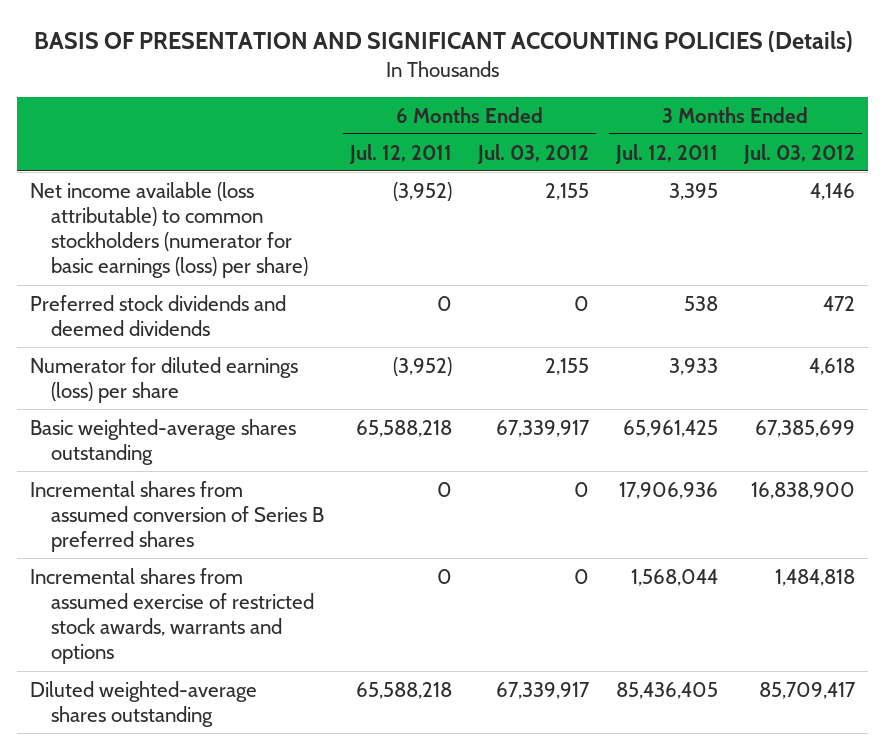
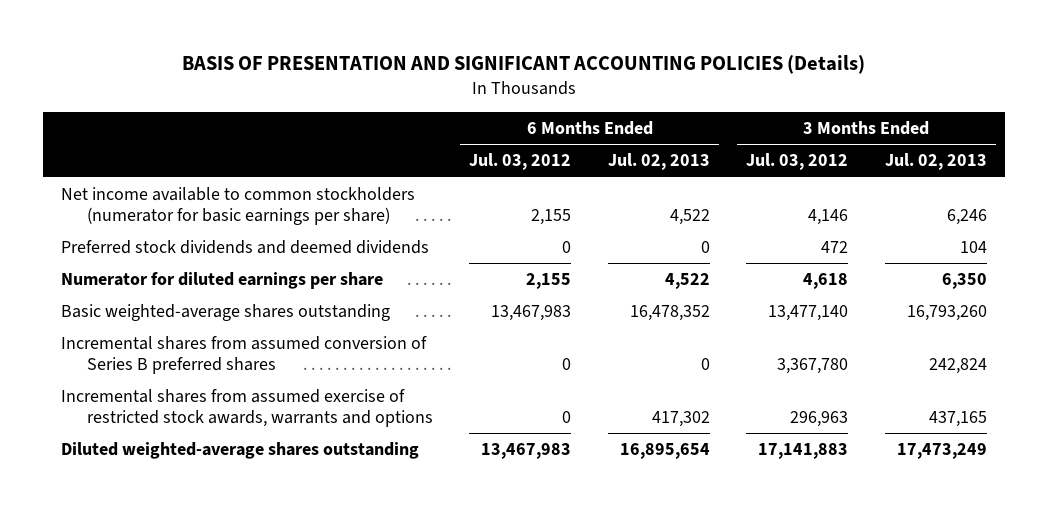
[348,143,452,164] Jul. 12, 2011 -> none
[614,143,718,164] Jul. 12, 2011 -> none
none -> [607,153,710,171] Jul. 02, 2013
none -> [884,153,987,171] Jul. 02, 2013
[30,181,308,279] Net income available (loss attributable) to common stockholders (numerator for basic earnings (loss) per share) -> [60,186,415,226] Net income available to common stockholders (numerator for basic earnings per share)
[30,356,299,403] Numerator for diluted earnings (loss) per share -> [60,271,383,289] Numerator for diluted earnings per share
[496,419,591,437] 67,339,917 -> [491,304,572,321] 13,467,983
[755,419,856,437] 67,385,699 -> [768,304,849,321] 13,477,140
[751,481,856,499] 16,838,900 -> [777,358,849,375] 3,367,780
[775,568,856,586] 1,484,818 -> [790,411,849,428] 296,963
[496,681,591,699] 67,339,917 -> [481,442,572,459] 13,467,983
[759,681,857,699] 85,709,417 -> [758,442,849,459] 17,141,883

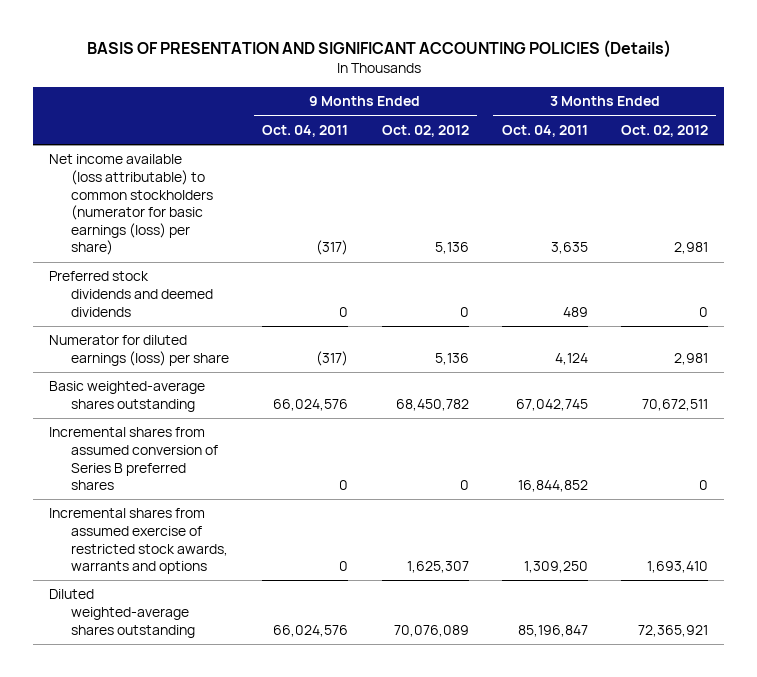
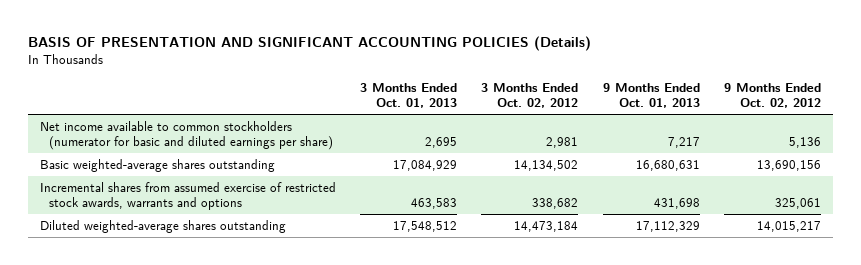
[262,124,349,137] Oct. 04, 2011 -> none
[501,124,588,137] Oct. 04, 2011 -> none
none -> [360,82,458,108] 3 Months Ended Oct. 01, 2013
none -> [602,82,700,108] 9 Months Ended Oct. 01, 2013
[49,271,214,317] Preferred stock dividends and deemed dividends -> none
[49,335,230,366] Numerator for diluted earnings (loss) per share -> none
[49,427,219,491] Incremental shares from assumed conversion of Series B preferred shares -> none
[49,154,214,256] Net income available (loss attributable) to common stockholders (numerator for basic earnings (loss) per share) -> [40,120,333,150] Net income available to common stockholders (numerator for basic and diluted earnings per share)
[395,398,469,411] 68,450,782 -> [756,159,821,171] 13,690,156
[641,398,708,411] 70,672,511 -> [514,159,579,171] 14,134,502
[406,561,469,574] 1,625,307 -> [774,197,821,209] 325,061
[646,561,708,574] 1,693,410 -> [532,197,579,209] 338,682
[393,624,469,637] 70,076,089 -> [756,220,821,232] 14,015,217
[637,624,708,637] 72,365,921 -> [514,220,579,232] 14,473,184

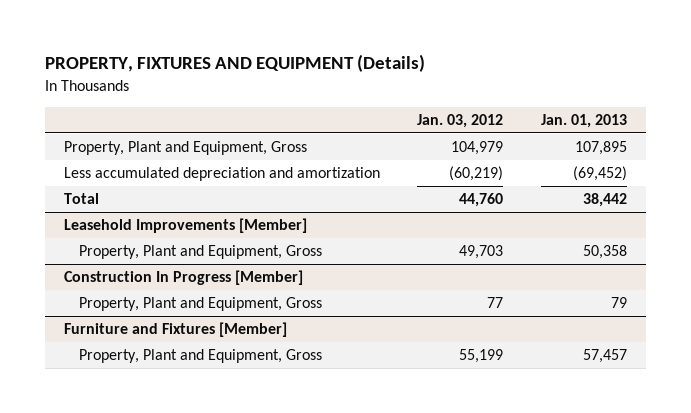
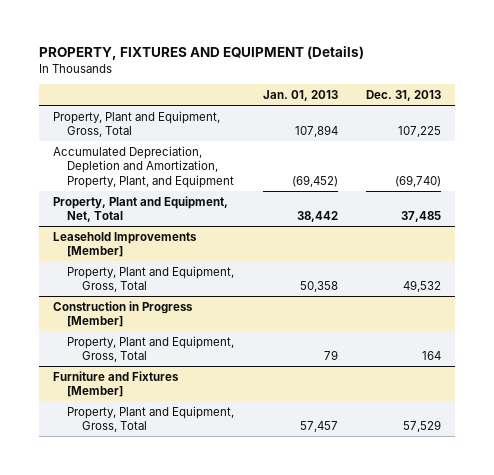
[417,114,504,129] Jan. 03, 2012 -> none
none -> [365,89,441,101] Dec. 31, 2013
[63,141,307,156] Property, Plant and Equipment, Gross -> [53,110,221,138] Property, Plant and Equipment, Gross, Total
[575,141,628,156] 107,895 -> [294,125,338,138] 107,894
[63,167,380,182] Less accumulated depreciation and amortization -> [53,145,235,188] Accumulated Depreciation, Depletion and Amortization, Property, Plant, and Equipment
[63,193,99,205] Total -> [53,195,229,223] Property, Plant and Equipment, Net, Total
[79,245,323,260] Property, Plant and Equipment, Gross -> [67,265,235,293] Property, Plant and Equipment, Gross, Total
[63,270,303,286] Construction In Progress [Member] -> [53,300,194,328] Construction in Progress [Member]
[79,297,323,312] Property, Plant and Equipment, Gross -> [67,335,235,363] Property, Plant and Equipment, Gross, Total
[79,349,323,364] Property, Plant and Equipment, Gross -> [67,405,235,433] Property, Plant and Equipment, Gross, Total

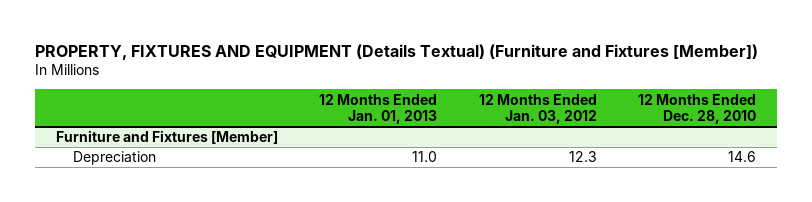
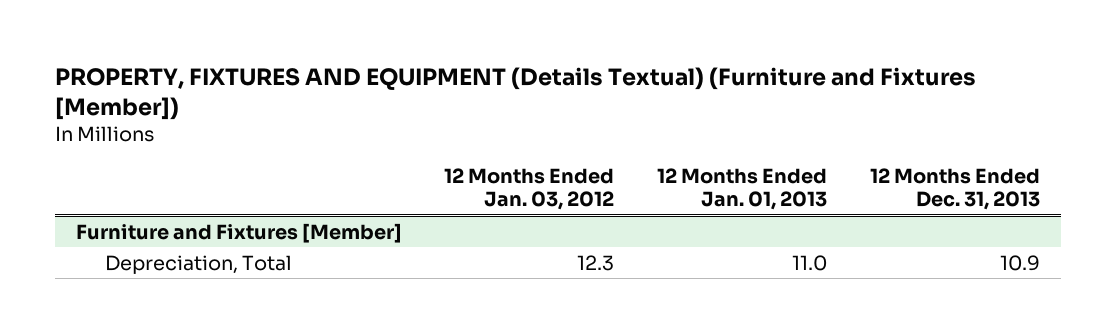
[638,93,757,125] 12 Months Ended Dec. 28, 2010 -> none
none -> [869,167,1040,211] 12 Months Ended Dec. 31, 2013
[72,151,156,166] Depreciation -> [105,254,293,274] Depreciation, Total

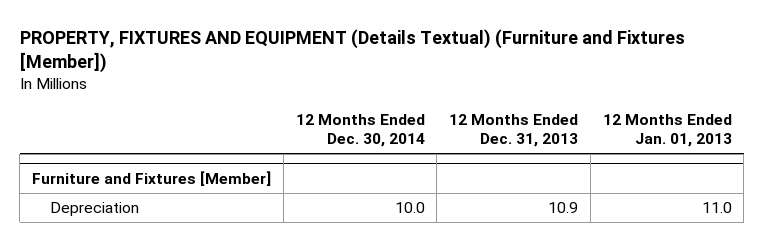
[444,167,615,211] 12 Months Ended Jan. 03, 2012 -> none
none -> [295,114,425,147] 12 Months Ended Dec. 30, 2014
[105,254,293,274] Depreciation, Total -> [50,202,140,217] Depreciation

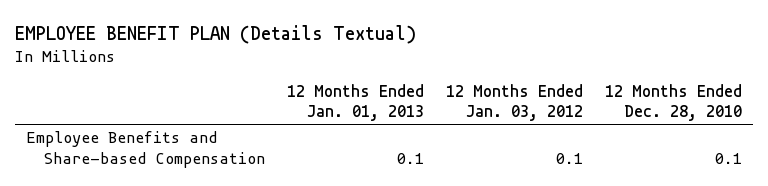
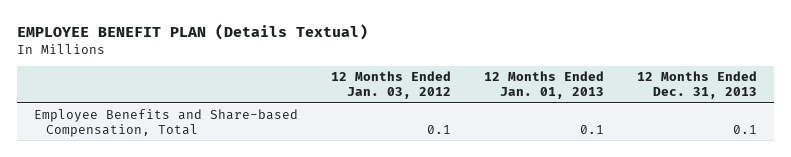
[604,83,742,122] 12 Months Ended Dec. 28, 2010 -> none
none -> [637,71,758,100] 12 Months Ended Dec. 31, 2013
[25,131,266,168] Employee Benefits and Share-based Compensation -> [33,109,298,138] Employee Benefits and Share-based Compensation, Total

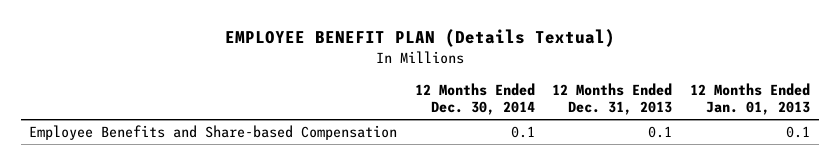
[330,71,451,100] 12 Months Ended Jan. 03, 2012 -> none
none -> [414,82,535,116] 12 Months Ended Dec. 30, 2014
[33,109,298,138] Employee Benefits and Share-based Compensation, Total -> [29,125,398,141] Employee Benefits and Share-based Compensation

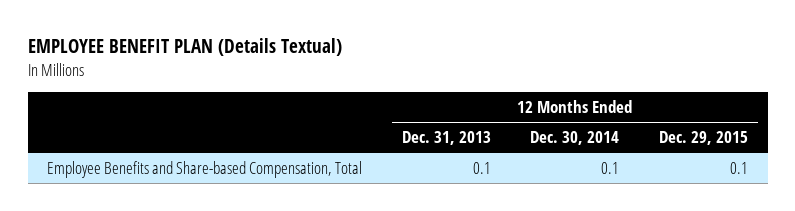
[689,82,810,116] 12 Months Ended Jan. 01, 2013 -> none
none -> [658,131,748,146] Dec. 29, 2015
[29,125,398,141] Employee Benefits and Share-based Compensation -> [47,160,363,178] Employee Benefits and Share-based Compensation, Total

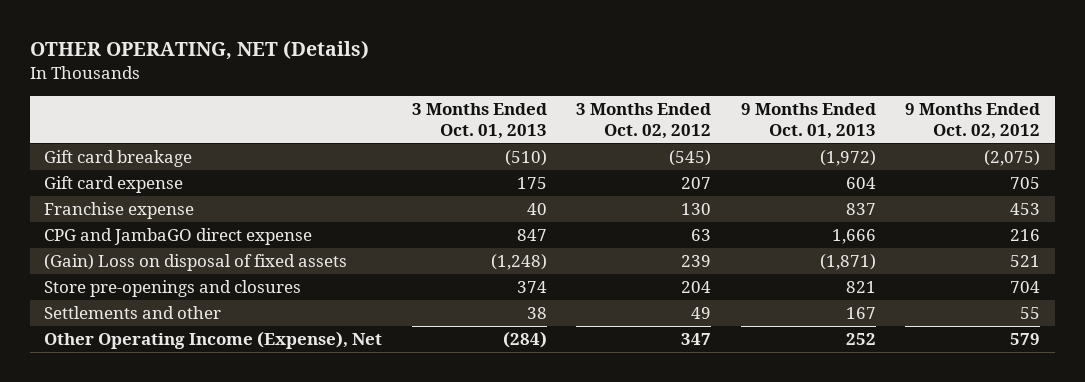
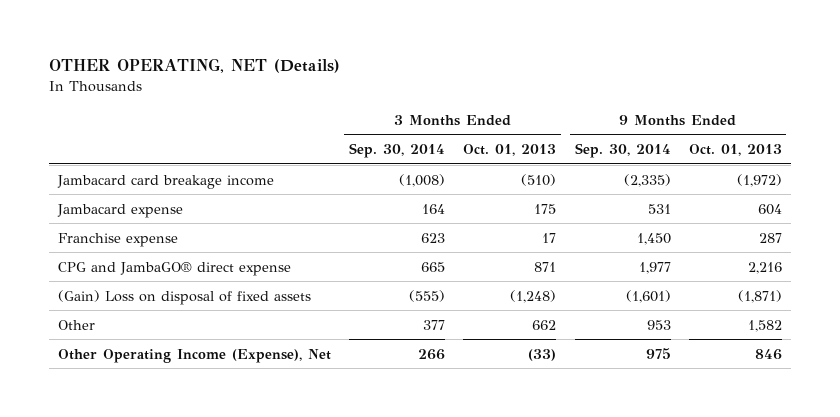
[576,102,712,139] 3 Months Ended Oct. 02, 2012 -> none
[905,102,1041,139] 9 Months Ended Oct. 02, 2012 -> none
none -> [349,143,446,159] Sep. 30, 2014
none -> [574,143,671,159] Sep. 30, 2014
[44,150,193,168] Gift card breakage -> [56,174,274,189] Jambacard card breakage income
[44,176,184,194] Gift card expense -> [56,203,183,218] Jambacard expense
[526,203,547,216] 40 -> [542,232,557,243] 17
[845,203,876,216] 837 -> [758,232,782,243] 287
[44,228,313,246] CPG and JambaGO direct expense -> [57,261,291,276] CPG and JambaGO® direct expense
[516,229,547,242] 847 -> [534,261,557,272] 871
[831,229,876,245] 1,666 -> [747,261,782,274] 2,216
[44,280,302,298] Store pre-openings and closures -> none
[44,306,222,320] Settlements and other -> [57,319,95,330] Other
[526,307,547,320] 38 -> [532,319,557,330] 662
[845,307,876,320] 167 -> [747,319,782,332] 1,582
[502,331,547,349] (284) -> [528,348,557,361] (33)
[845,333,876,346] 252 -> [754,348,782,360] 846

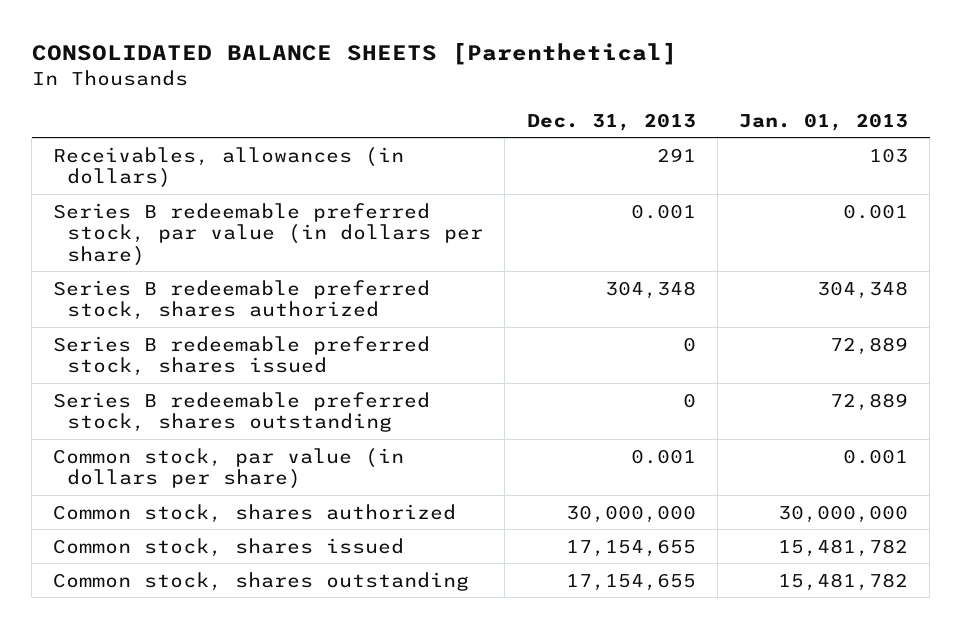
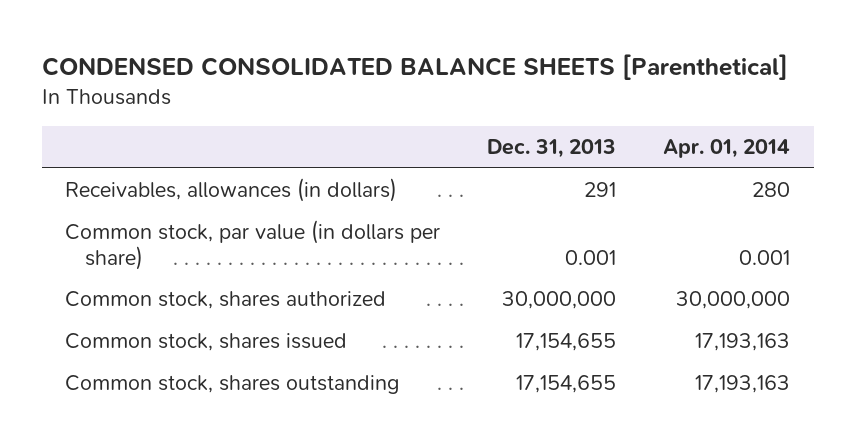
[31,43,677,66] CONSOLIDATED BALANCE SHEETS [Parenthetical] -> [41,54,788,81] CONDENSED CONSOLIDATED BALANCE SHEETS [Parenthetical]
[738,112,908,131] Jan. 01, 2013 -> none
none -> [663,138,791,158] Apr. 01, 2014
[53,202,484,266] Series B redeemable preferred stock, par value (in dollars per share) -> none
[53,279,431,321] Series B redeemable preferred stock, shares authorized -> none
[53,335,431,377] Series B redeemable preferred stock, shares issued -> none
[53,391,431,433] Series B redeemable preferred stock, shares outstanding -> none

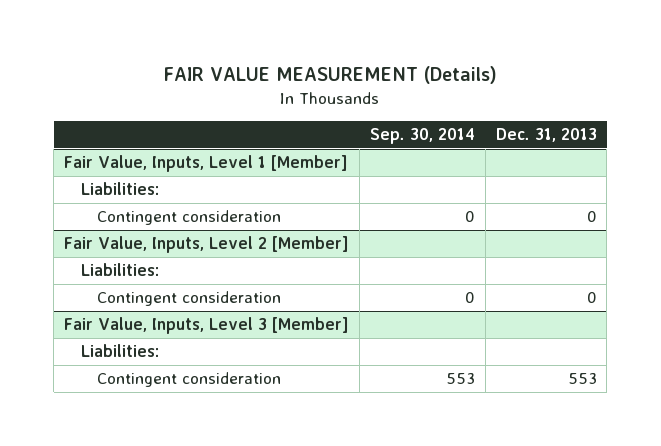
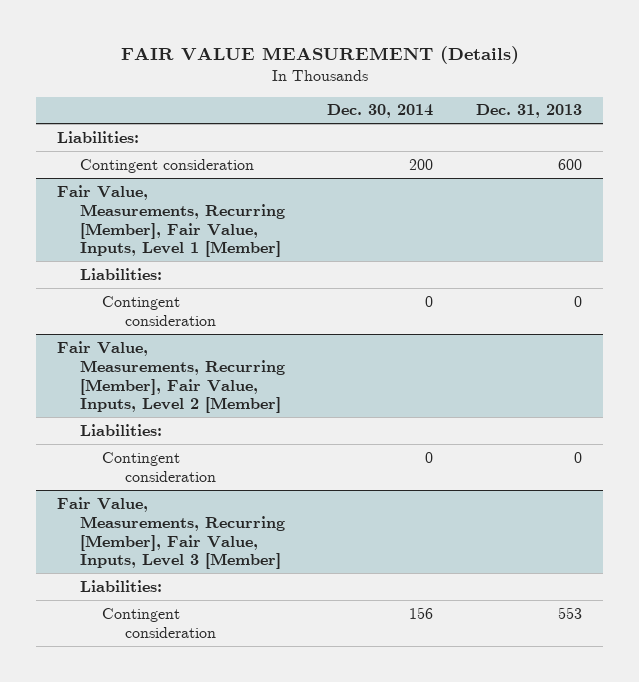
[369,127,475,144] Sep. 30, 2014 -> none
none -> [327,104,434,119] Dec. 30, 2014
[64,155,349,173] Fair Value, Inputs, Level 1 [Member] -> none
none -> [79,158,254,173] Contingent consideration
none -> [57,184,285,258] Fair Value, Measurements, Recurring [Member], Fair Value, Inputs, Level 1 [Member]
none -> [79,267,162,280] Liabilities:
[64,236,350,254] Fair Value, Inputs, Level 2 [Member] -> [57,340,285,414] Fair Value, Measurements, Recurring [Member], Fair Value, Inputs, Level 2 [Member]
[64,317,350,335] Fair Value, Inputs, Level 3 [Member] -> [57,496,285,570] Fair Value, Measurements, Recurring [Member], Fair Value, Inputs, Level 3 [Member]

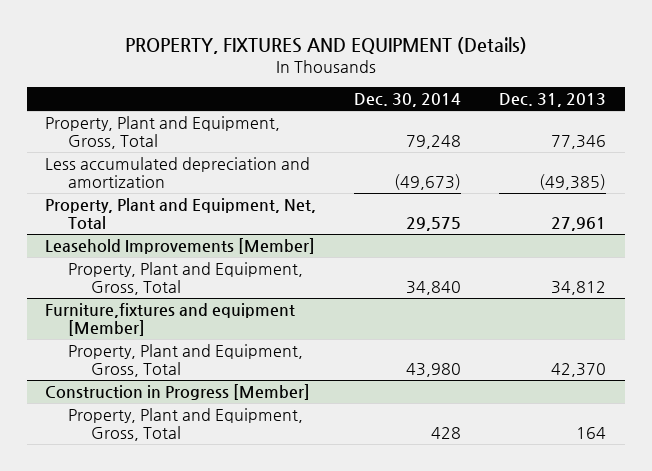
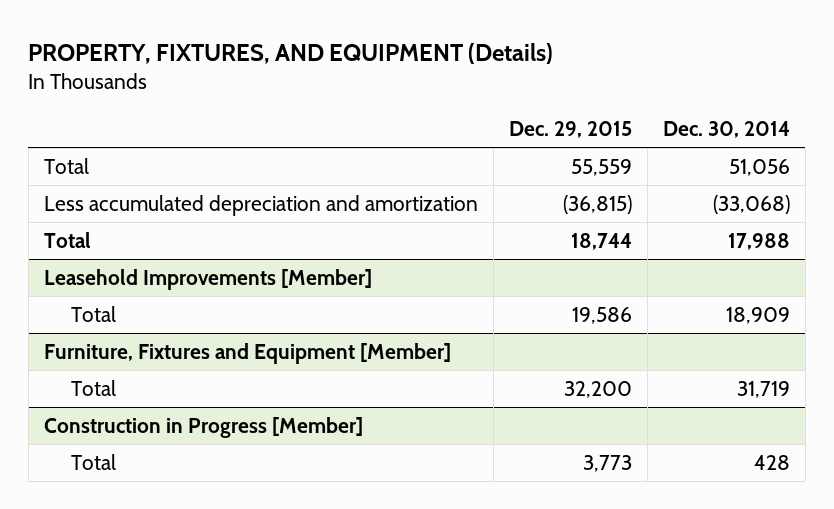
[124,36,527,54] PROPERTY, FIXTURES AND EQUIPMENT (Details) -> [28,42,554,64] PROPERTY, FIXTURES, AND EQUIPMENT (Details)
[499,92,607,107] Dec. 31, 2013 -> none
none -> [508,120,632,138] Dec. 29, 2015
[45,115,281,149] Property, Plant and Equipment, Gross, Total -> none
[45,197,317,229] Property, Plant and Equipment, Net, Total -> none
none -> [43,157,89,174] Total
[394,173,462,190] (49,673) -> [712,194,790,214] (33,068)
none -> [43,231,91,248] Total
[68,261,304,295] Property, Plant and Equipment, Gross, Total -> none
[68,343,304,377] Property, Plant and Equipment, Gross, Total -> none
none -> [71,305,117,322] Total
[45,302,296,336] Furniture,fixtures and equipment [Member] -> [43,342,451,364] Furniture, Fixtures and Equipment [Member]
none -> [71,379,117,396] Total
[68,407,304,441] Property, Plant and Equipment, Gross, Total -> [71,453,117,470] Total

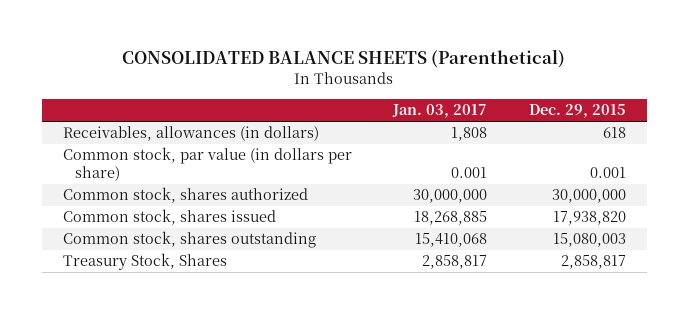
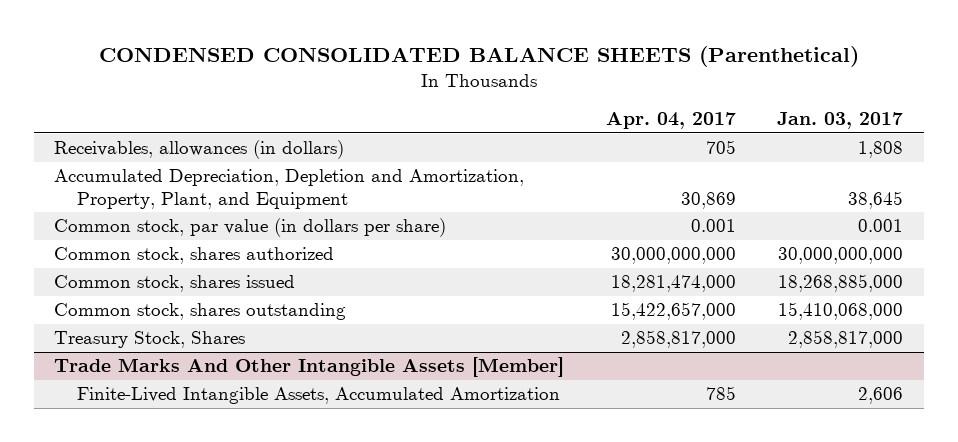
[122,49,566,69] CONSOLIDATED BALANCE SHEETS (Parenthetical) -> [98,46,859,68] CONDENSED CONSOLIDATED BALANCE SHEETS (Parenthetical)
[529,104,627,119] Dec. 29, 2015 -> none
none -> [605,112,736,130] Apr. 04, 2017
none -> [54,169,525,209] Accumulated Depreciation, Depletion and Amortization, Property, Plant, and Equipment
[413,189,488,204] 30,000,000 -> [778,247,904,265] 30,000,000,000
[414,211,488,226] 18,268,885 -> [778,274,904,293] 18,268,885,000
[415,233,488,248] 15,410,068 -> [778,302,904,321] 15,410,068,000
[422,255,488,270] 2,858,817 -> [788,330,904,349] 2,858,817,000
none -> [54,357,565,378] Trade Marks And Other Intangible Assets [Member]
none -> [76,387,560,405] Finite-Lived Intangible Assets, Accumulated Amortization

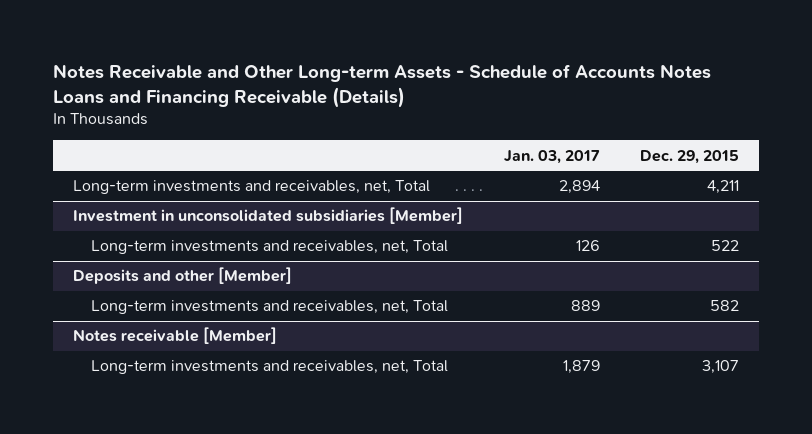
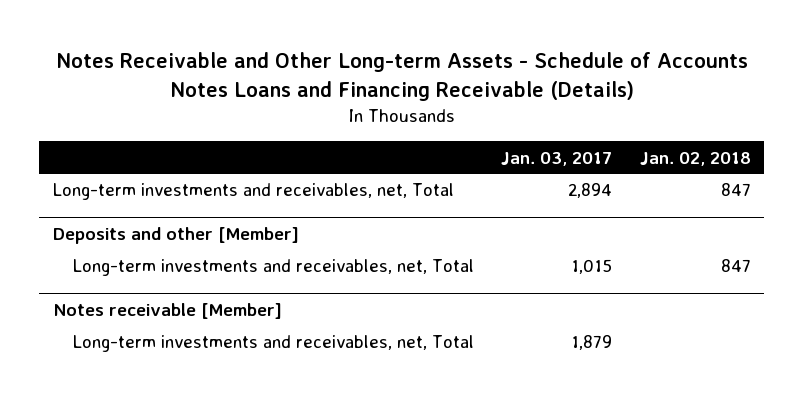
[639,149,739,164] Dec. 29, 2015 -> none
none -> [639,151,751,166] Jan. 02, 2018
[73,207,464,225] Investment in unconsolidated subsidiaries [Member] -> none
[91,240,449,255] Long-term investments and receivables, net, Total -> none
[570,300,600,312] 889 -> [571,259,613,275] 1,015

